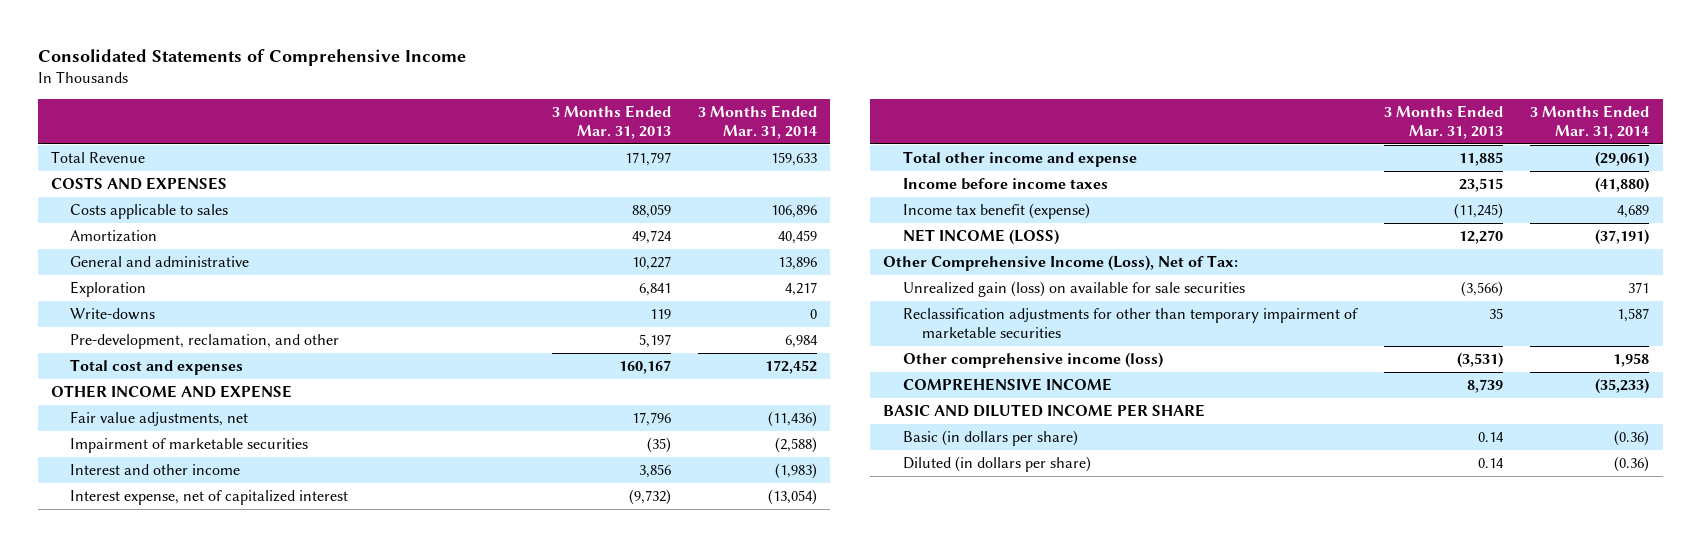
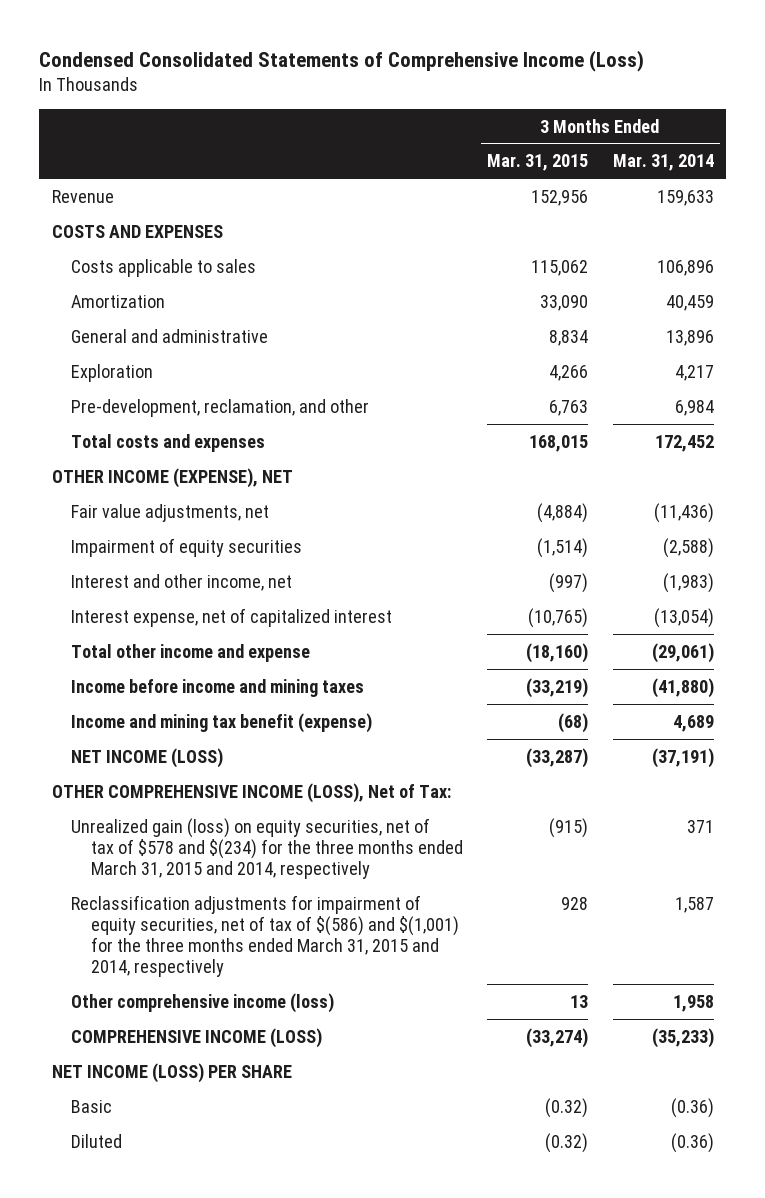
[37,49,466,67] Consolidated Statements of Comprehensive Income -> [39,50,645,73] Condensed Consolidated Statements of Comprehensive Income (Loss)
[551,105,671,140] 3 Months Ended Mar. 31, 2013 -> none
none -> [487,154,589,172] Mar. 31, 2015
[51,151,146,164] Total Revenue -> [51,189,114,203] Revenue
[70,308,156,321] Write-downs -> none
[70,359,244,376] Total cost and expenses -> [71,433,266,452] Total costs and expenses
[51,385,293,399] OTHER INCOME AND EXPENSE -> [51,467,293,488] OTHER INCOME (EXPENSE), NET
[70,438,309,454] Impairment of marketable securities -> [71,537,303,557] Impairment of equity securities
[70,464,241,476] Interest and other income -> [71,573,293,591] Interest and other income, net
[902,178,1108,191] Income before income taxes -> [71,678,365,697] Income before income and mining taxes
[902,203,1090,220] Income tax benefit (expense) -> [71,712,373,733] Income and mining tax benefit (expense)
[883,255,1239,272] Other Comprehensive Income (Loss), Net of Tax: -> [51,782,451,803] OTHER COMPREHENSIVE INCOME (LOSS), Net of Tax:
[902,281,1245,298] Unrealized gain (loss) on available for sale securities -> [71,817,463,879] Unrealized gain (loss) on equity securities, net of tax of $578 and $(234) for the three months ended March 31, 2015 and 2014, respectively
[902,308,1358,338] Reclassification adjustments for other than temporary impairment of marketable securities -> [71,894,459,977] Reclassification adjustments for impairment of equity securities, net of tax of $(586) and $(1,001) for the three months ended March 31, 2015 and 2014, respectively
[902,378,1112,392] COMPREHENSIVE INCOME -> [71,1027,323,1048] COMPREHENSIVE INCOME (LOSS)
[883,404,1206,418] BASIC AND DILUTED INCOME PER SHARE -> [51,1062,292,1083] NET INCOME (LOSS) PER SHARE
[902,430,1078,447] Basic (in dollars per share) -> [71,1099,113,1113] Basic
[902,456,1091,473] Diluted (in dollars per share) -> [71,1133,123,1148] Diluted

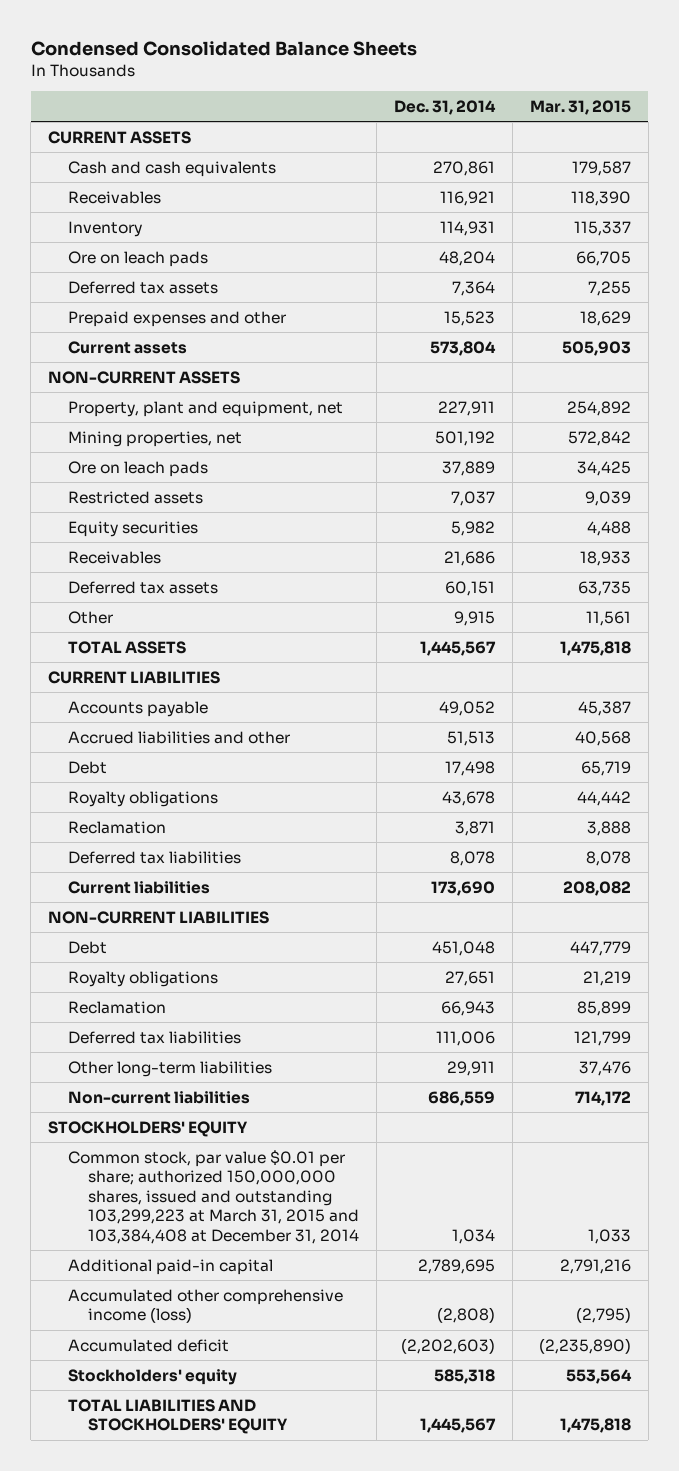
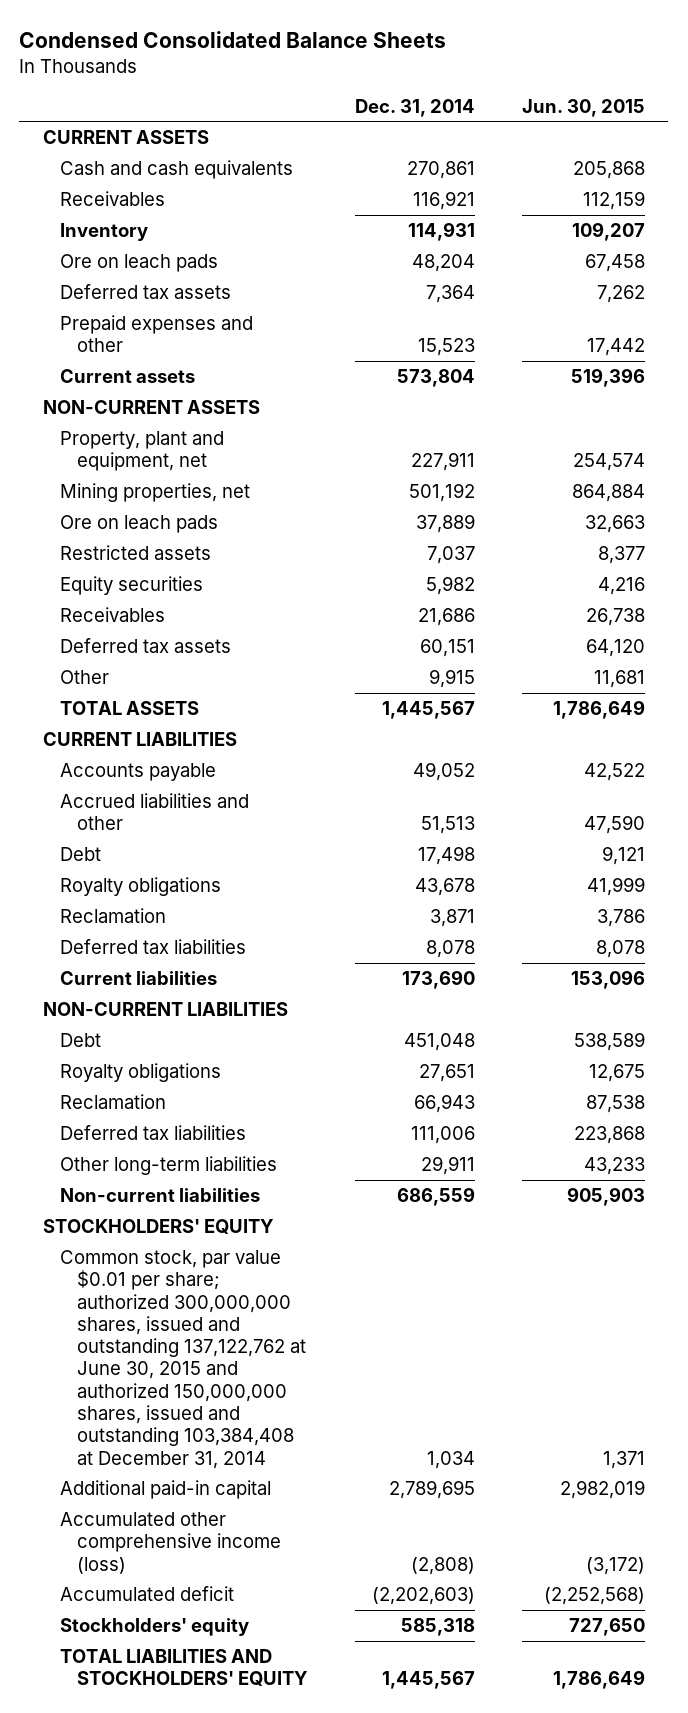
[529,99,631,115] Mar. 31, 2015 -> none
none -> [521,98,645,117] Jun. 30, 2015
[67,1149,359,1245] Common stock, par value $0.01 per share; authorized 150,000,000 shares, issued and outstanding 103,299,223 at March 31, 2015 and 103,384,408 at December 31, 2014 -> [60,1249,307,1469] Common stock, par value $0.01 per share; authorized 300,000,000 shares, issued and outstanding 137,122,762 at June 30, 2015 and authorized 150,000,000 shares, issued and outstanding 103,384,408 at December 31, 2014

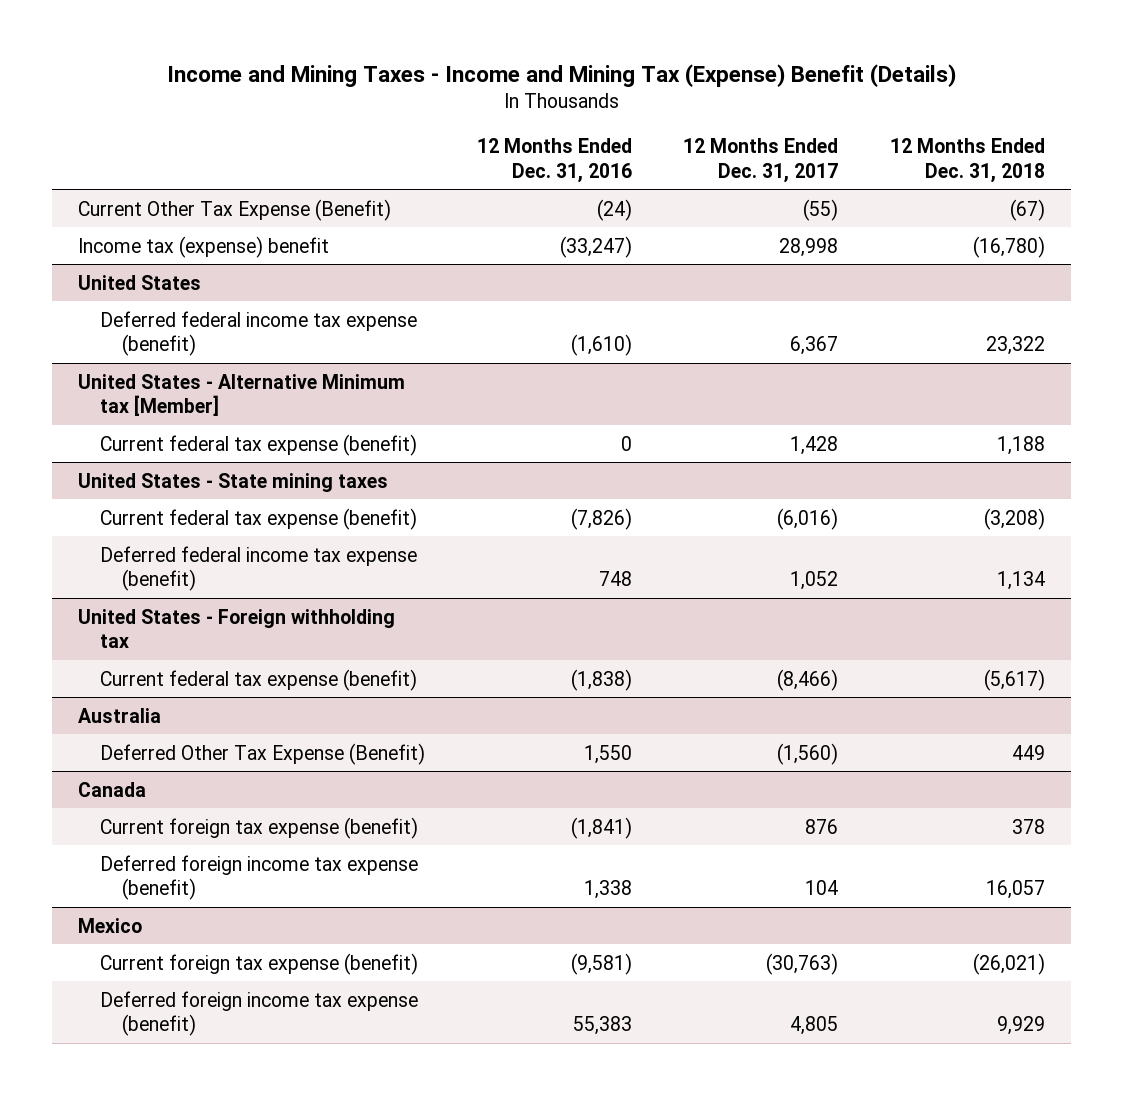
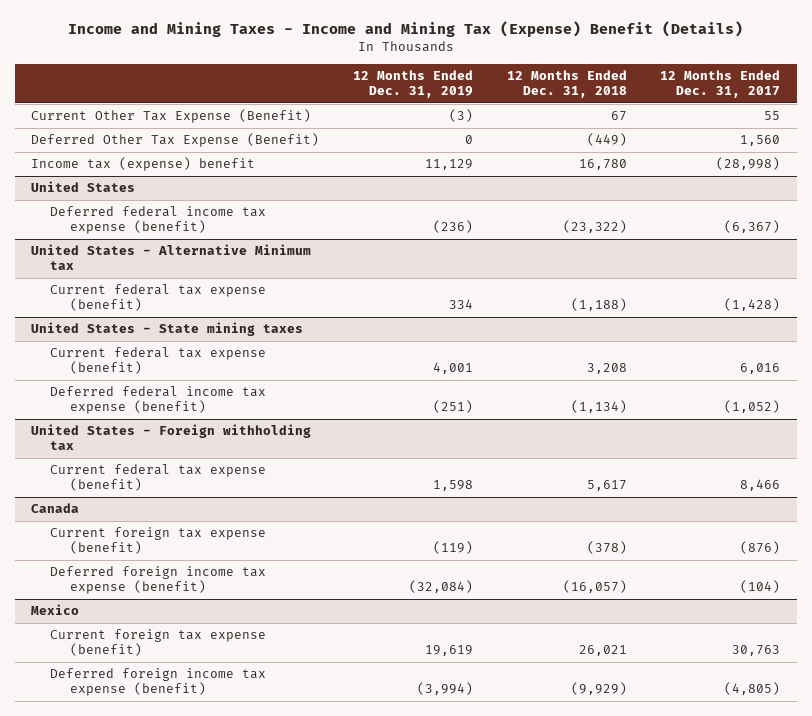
[476,138,632,183] 12 Months Ended Dec. 31, 2016 -> none
none -> [353,70,474,99] 12 Months Ended Dec. 31, 2019
[803,198,839,221] (55) -> [764,111,781,121] 55
[1010,198,1046,221] (67) -> [610,111,627,122] 67
none -> [31,133,320,148] Deferred Other Tax Expense (Benefit)
[779,237,839,257] 28,998 -> [716,157,781,171] (28,998)
[973,235,1046,258] (16,780) -> [578,159,627,171] 16,780
[790,335,839,355] 6,367 -> [724,220,781,234] (6,367)
[986,335,1046,355] 23,322 -> [562,220,627,234] (23,322)
[77,373,405,416] United States - Alternative Minimum tax [Member] -> [31,244,312,271] United States - Alternative Minimum tax
[790,435,839,455] 1,428 -> [724,298,781,312] (1,428)
[997,435,1046,455] 1,188 -> [570,298,627,312] (1,188)
[777,507,839,530] (6,016) -> [740,363,781,375] 6,016
[984,507,1046,530] (3,208) -> [586,363,627,375] 3,208
[790,570,839,590] 1,052 -> [724,400,781,414] (1,052)
[997,570,1046,590] 1,134 -> [570,400,627,414] (1,134)
[77,707,161,723] Australia -> none
[99,742,425,765] Deferred Other Tax Expense (Benefit) -> none
[777,668,839,691] (8,466) -> [740,479,781,492] 8,466
[984,668,1046,691] (5,617) -> [586,480,627,492] 5,617
[805,818,839,834] 876 -> [740,541,781,555] (876)
[1012,818,1046,834] 378 -> [586,541,627,555] (378)
[805,879,839,895] 104 -> [740,580,781,594] (104)
[986,879,1046,899] 16,057 -> [562,580,627,594] (16,057)
[766,952,839,975] (30,763) -> [732,645,781,657] 30,763
[973,952,1046,975] (26,021) -> [578,645,627,657] 26,021
[790,1015,839,1035] 4,805 -> [724,682,781,696] (4,805)
[997,1015,1046,1035] 9,929 -> [570,682,627,696] (9,929)

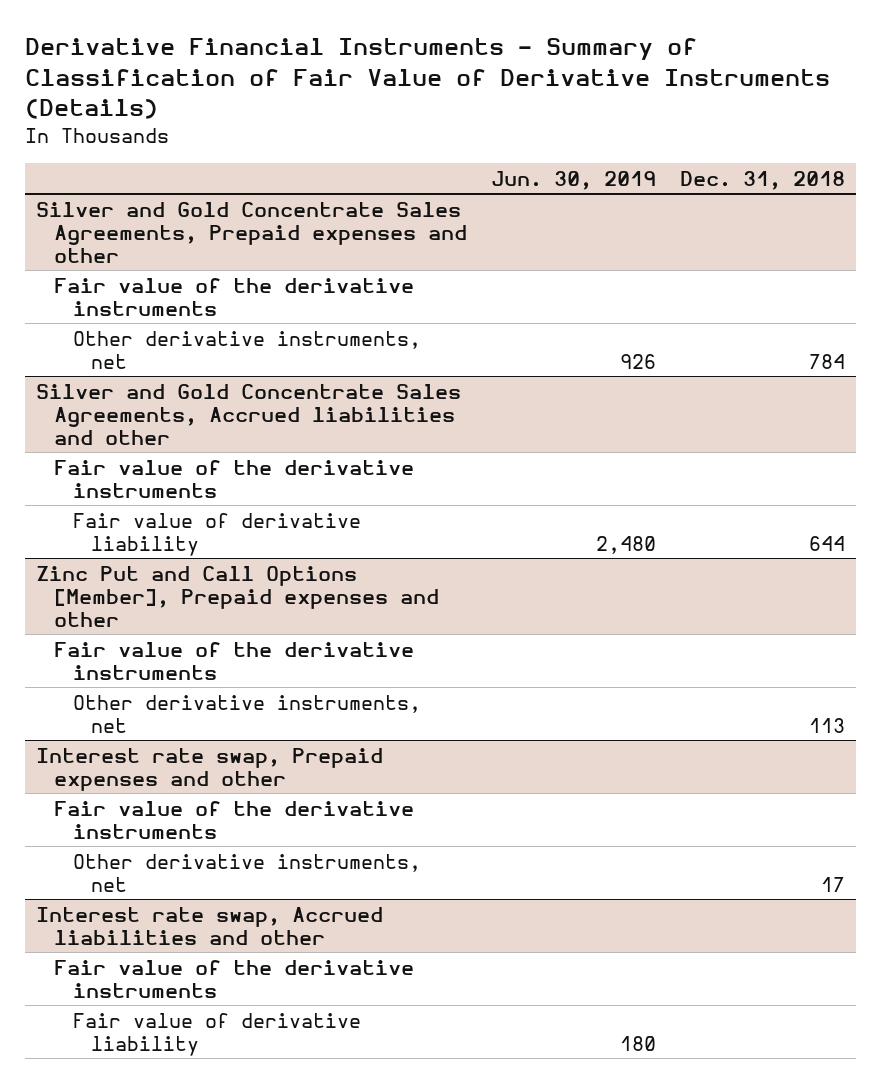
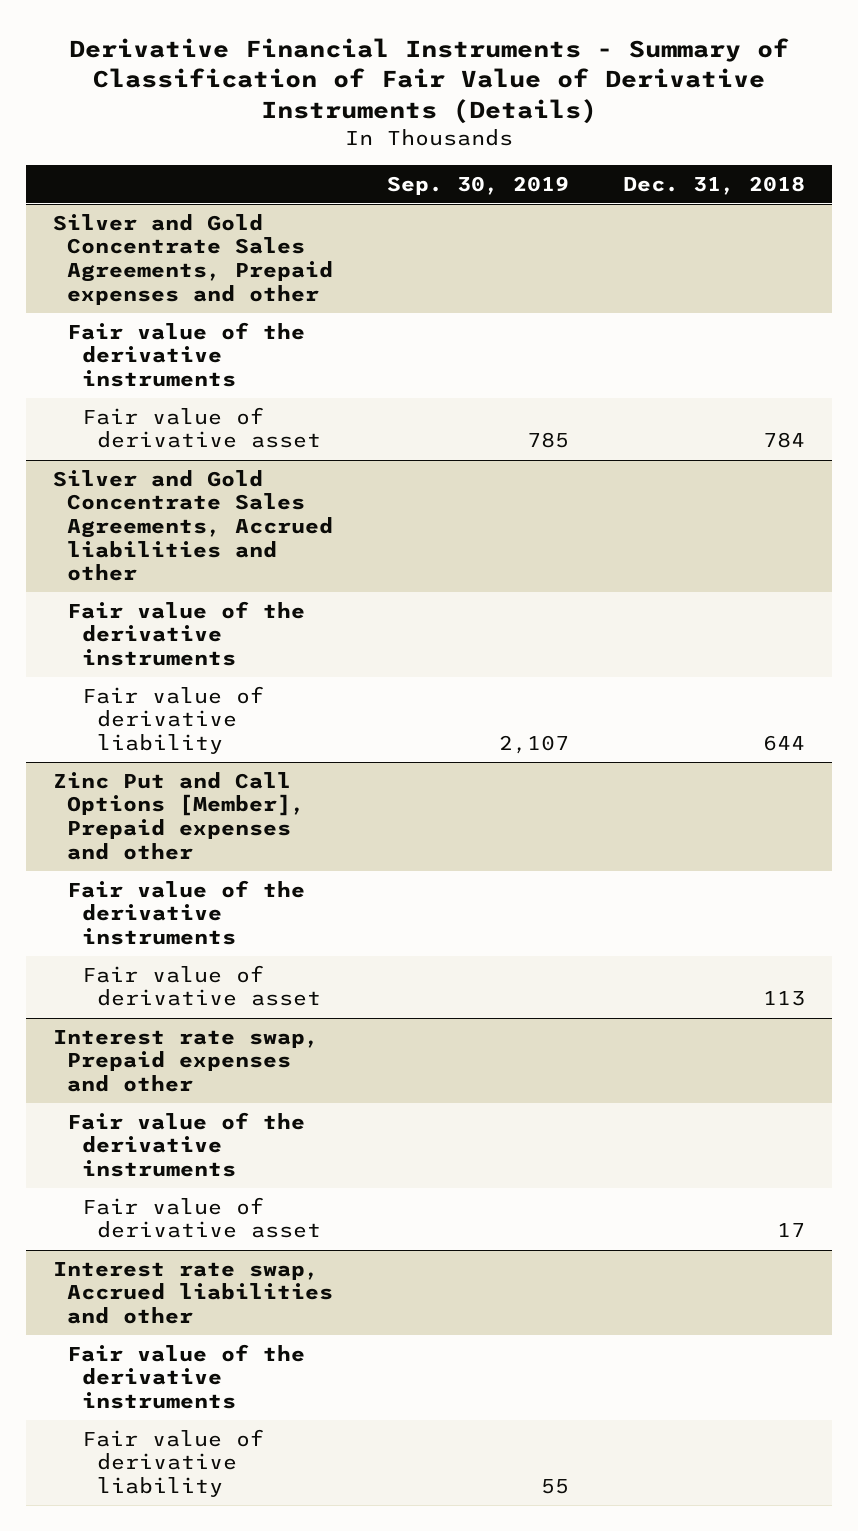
[490,170,656,190] Jun. 30, 2019 -> none
none -> [387,175,570,195] Sep. 30, 2019
[72,330,421,369] Other derivative instruments, net -> [81,406,321,449] Fair value of derivative asset
[72,694,421,733] Other derivative instruments, net -> [81,964,321,1007] Fair value of derivative asset
[72,853,421,892] Other derivative instruments, net -> [81,1196,321,1239] Fair value of derivative asset

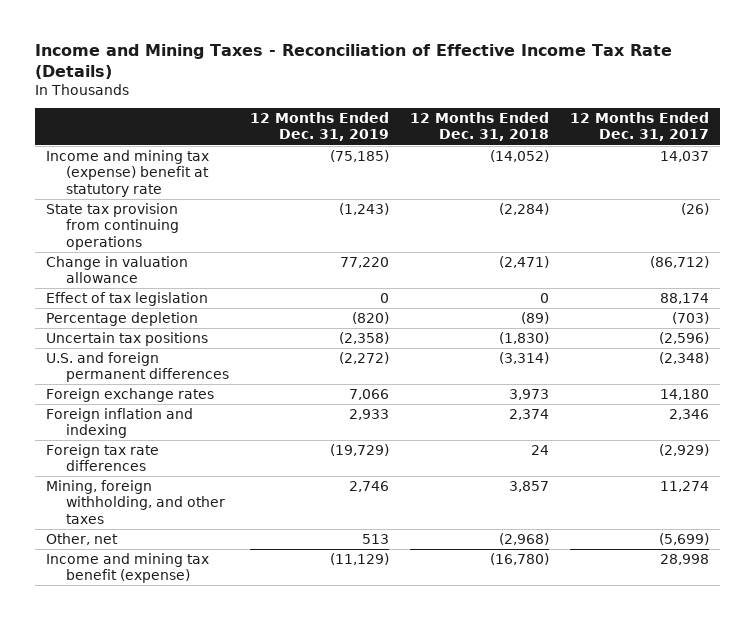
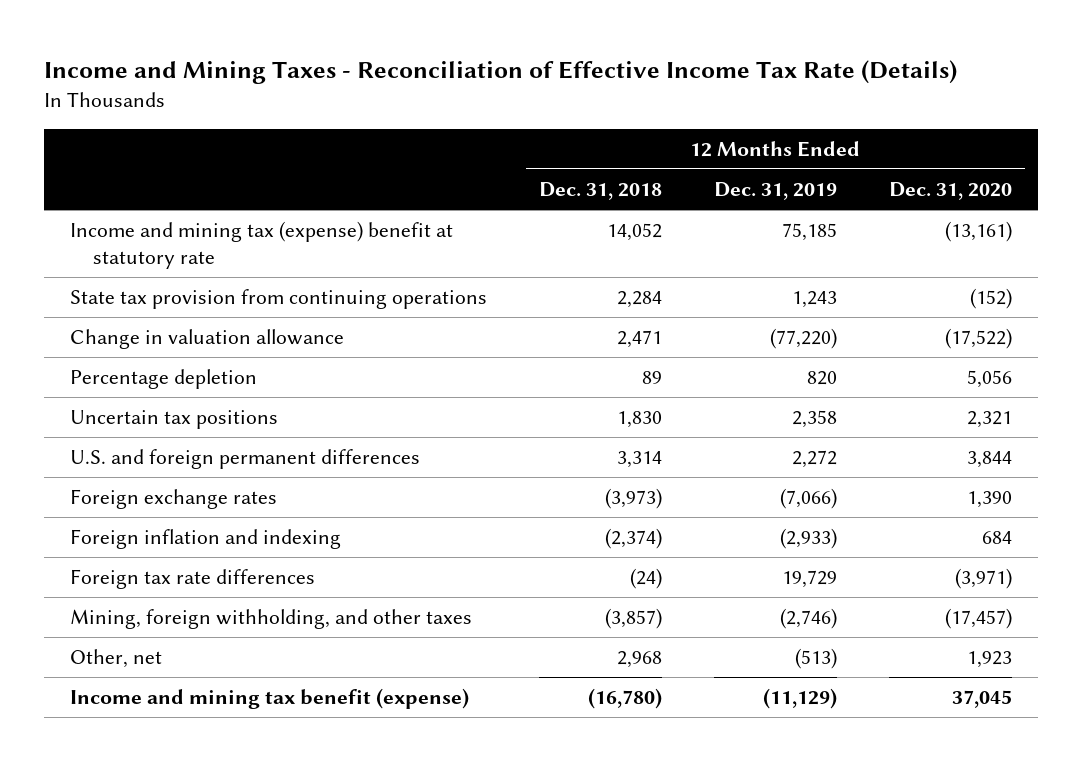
[570,112,710,142] 12 Months Ended Dec. 31, 2017 -> none
none -> [888,181,1012,200] Dec. 31, 2020
[45,291,208,306] Effect of tax legislation -> none
[330,149,390,162] (75,185) -> [781,223,837,242] 75,185
[490,149,550,162] (14,052) -> [607,223,663,242] 14,052
[339,202,390,215] (1,243) -> [791,291,837,309] 1,243
[499,202,550,215] (2,284) -> [617,291,663,309] 2,284
[340,256,390,268] 77,220 -> [769,328,837,350] (77,220)
[499,255,550,268] (2,471) -> [617,330,663,349] 2,471
[352,311,390,324] (820) -> [806,371,837,386] 820
[521,311,550,324] (89) -> [642,371,663,385] 89
[339,331,390,344] (2,358) -> [791,410,837,429] 2,358
[499,331,550,344] (1,830) -> [617,411,663,429] 1,830
[339,351,390,364] (2,272) -> [791,450,837,469] 2,272
[499,351,550,364] (3,314) -> [617,451,663,469] 3,314
[349,388,390,400] 7,066 -> [779,488,837,510] (7,066)
[509,388,550,400] 3,973 -> [605,488,663,510] (3,973)
[349,408,390,420] 2,933 -> [779,528,837,550] (2,933)
[509,408,550,420] 2,374 -> [605,528,663,550] (2,374)
[330,443,390,456] (19,729) -> [781,570,837,589] 19,729
[531,444,550,455] 24 -> [630,568,663,590] (24)
[349,480,390,492] 2,746 -> [779,608,837,630] (2,746)
[509,480,550,492] 3,857 -> [605,608,663,630] (3,857)
[362,533,390,544] 513 -> [794,648,837,670] (513)
[499,532,550,545] (2,968) -> [617,651,663,669] 2,968

